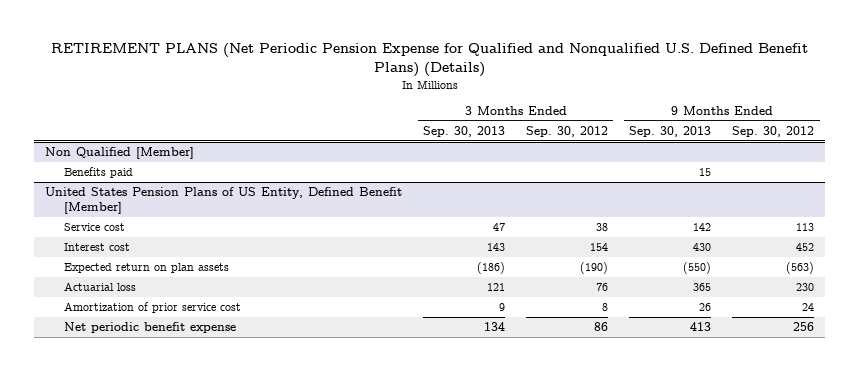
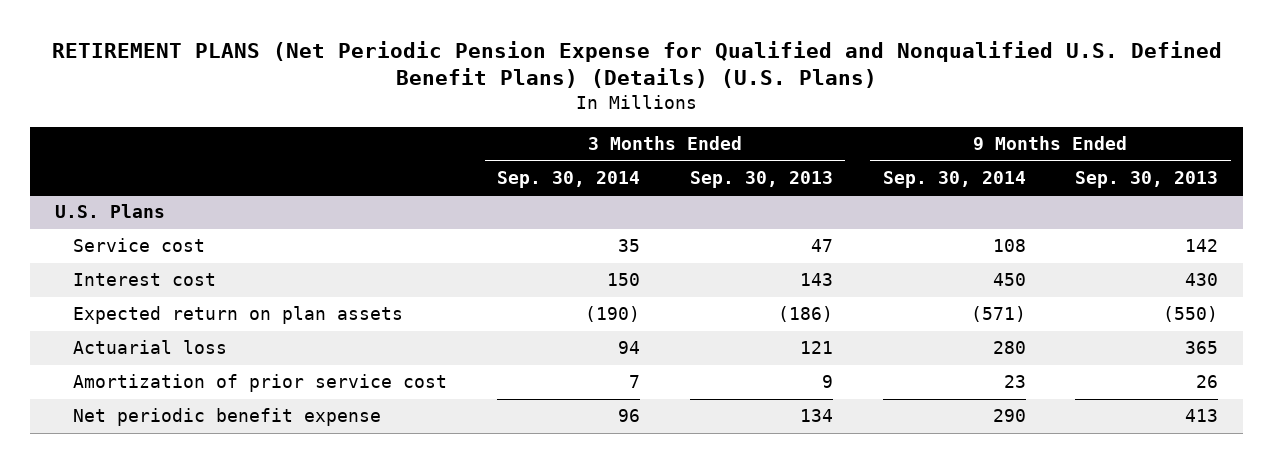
[50,43,808,78] RETIREMENT PLANS (Net Periodic Pension Expense for Qualified and Nonqualified U.S. Defined Benefit Plans) (Details) -> [51,40,1222,89] RETIREMENT PLANS (Net Periodic Pension Expense for Qualified and Nonqualified U.S. Defined Benefit Plans) (Details) (U.S. Plans)
[526,126,609,138] Sep. 30, 2012 -> none
[732,126,815,138] Sep. 30, 2012 -> none
none -> [497,170,641,188] Sep. 30, 2014
none -> [882,170,1026,188] Sep. 30, 2014
[44,147,194,160] Non Qualified [Member] -> none
[63,167,133,179] Benefits paid -> none
[44,187,402,215] United States Pension Plans of US Entity, Defined Benefit [Member] -> none
none -> [55,204,166,219] U.S. Plans

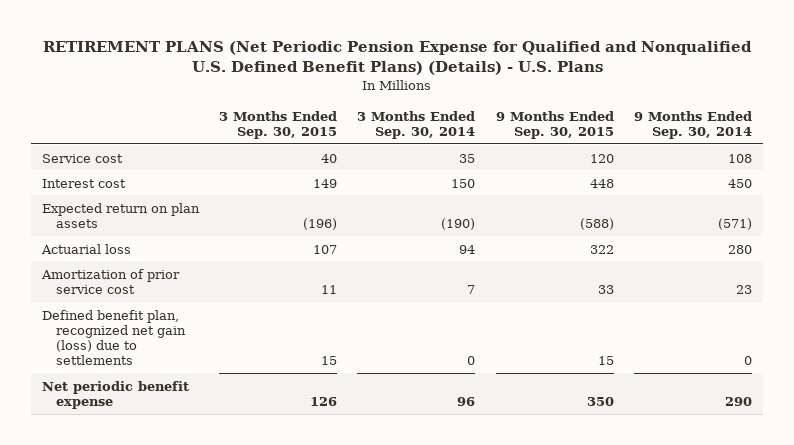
[51,40,1222,89] RETIREMENT PLANS (Net Periodic Pension Expense for Qualified and Nonqualified U.S. Defined Benefit Plans) (Details) (U.S. Plans) -> [42,40,752,76] RETIREMENT PLANS (Net Periodic Pension Expense for Qualified and Nonqualified U.S. Defined Benefit Plans) (Details) - U.S. Plans
[689,170,833,188] Sep. 30, 2013 -> none
[1075,170,1219,188] Sep. 30, 2013 -> none
none -> [218,110,337,139] 3 Months Ended Sep. 30, 2015
none -> [495,110,614,139] 9 Months Ended Sep. 30, 2015
[55,204,166,219] U.S. Plans -> none
none -> [41,309,186,366] Defined benefit plan, recognized net gain (loss) due to settlements

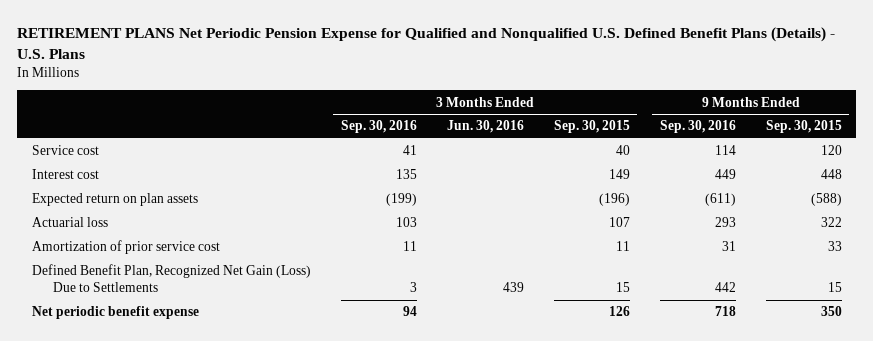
[42,40,752,76] RETIREMENT PLANS (Net Periodic Pension Expense for Qualified and Nonqualified U.S. Defined Benefit Plans) (Details) - U.S. Plans -> [16,26,835,59] RETIREMENT PLANS Net Periodic Pension Expense for Qualified and Nonqualified U.S. Defined Benefit Plans (Details) - U.S. Plans
[357,110,476,139] 3 Months Ended Sep. 30, 2014 -> none
[634,110,753,139] 9 Months Ended Sep. 30, 2014 -> none
none -> [340,120,417,134] Sep. 30, 2016
none -> [446,120,524,134] Jun. 30, 2016
none -> [659,120,736,134] Sep. 30, 2016
[41,309,186,366] Defined benefit plan, recognized net gain (loss) due to settlements -> [31,264,311,293] Defined Benefit Plan, Recognized Net Gain (Loss) Due to Settlements

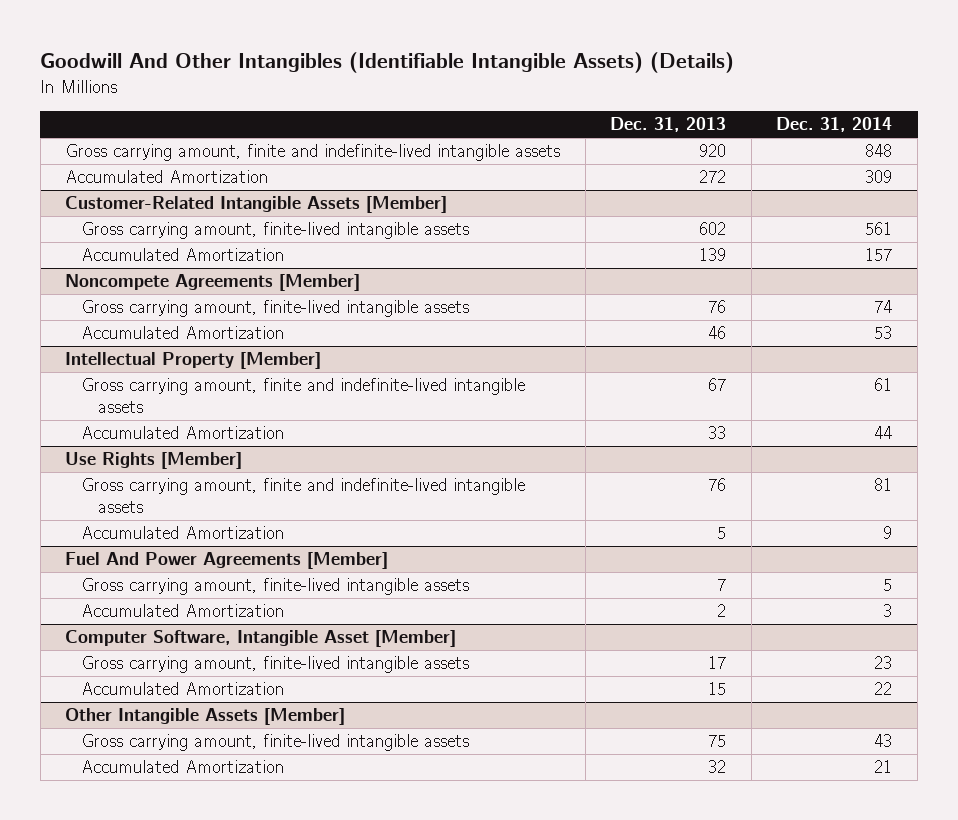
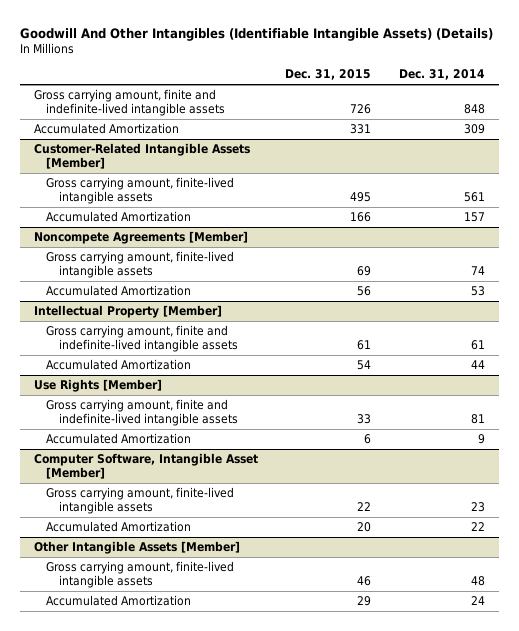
[610,117,727,133] Dec. 31, 2013 -> none
none -> [285,69,372,81] Dec. 31, 2015
[65,552,389,570] Fuel And Power Agreements [Member] -> none
[81,578,470,596] Gross carrying amount, finite-lived intangible assets -> none
[81,604,285,618] Accumulated Amortization -> none
[874,734,893,748] 43 -> [471,575,486,586] 48
[874,760,893,774] 21 -> [471,595,486,605] 24

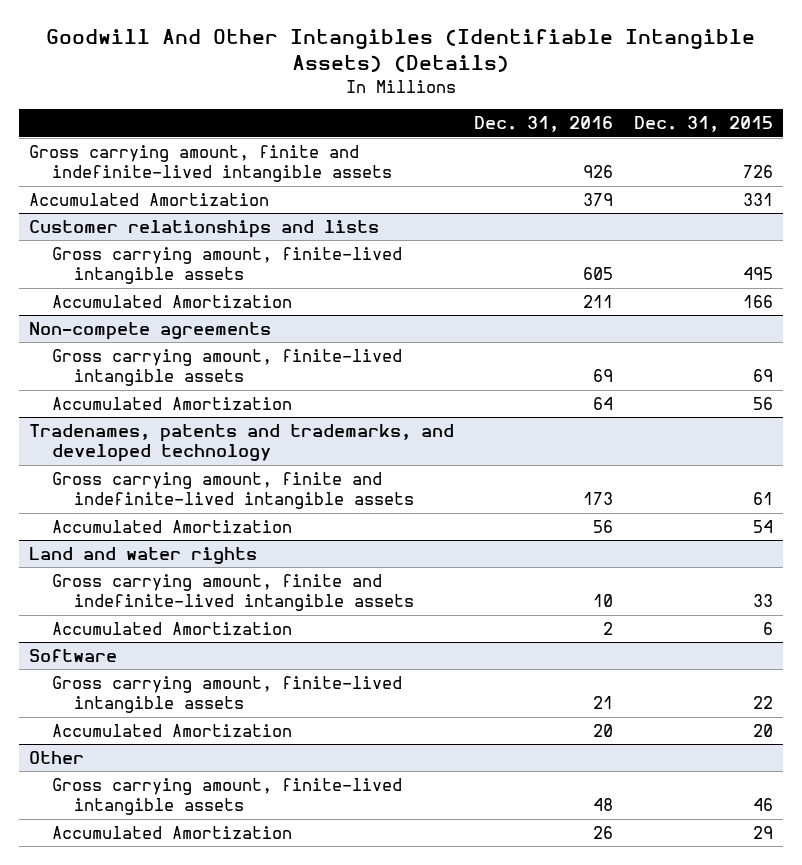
[399,69,486,81] Dec. 31, 2014 -> none
none -> [474,116,614,133] Dec. 31, 2016
[33,142,250,169] Customer-Related Intangible Assets [Member] -> [28,219,379,238] Customer relationships and lists
[33,230,248,244] Noncompete Agreements [Member] -> [28,321,271,340] Non-compete agreements
[33,304,222,318] Intellectual Property [Member] -> [28,423,454,463] Tradenames, patents and trademarks, and developed technology
[33,378,162,392] Use Rights [Member] -> [28,546,257,564] Land and water rights
[33,452,258,479] Computer Software, Intangible Asset [Member] -> [28,648,117,662] Software
[33,540,240,554] Other Intangible Assets [Member] -> [28,750,84,764] Other

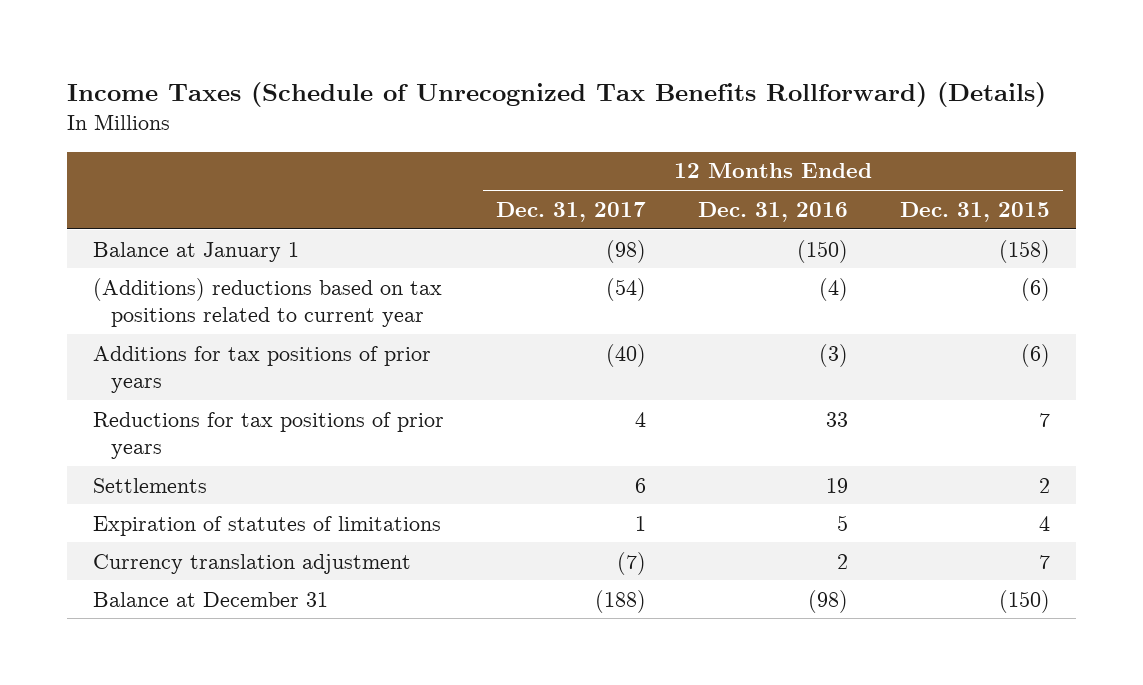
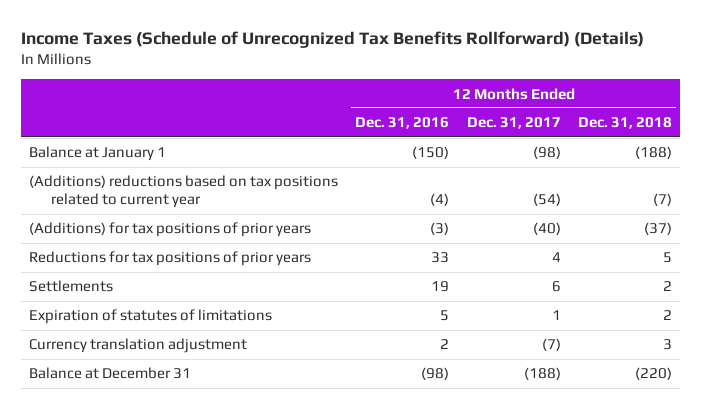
[899,201,1050,222] Dec. 31, 2015 -> none
none -> [577,117,672,130] Dec. 31, 2018
[93,345,432,393] Additions for tax positions of prior years -> [29,222,312,238] (Additions) for tax positions of prior years

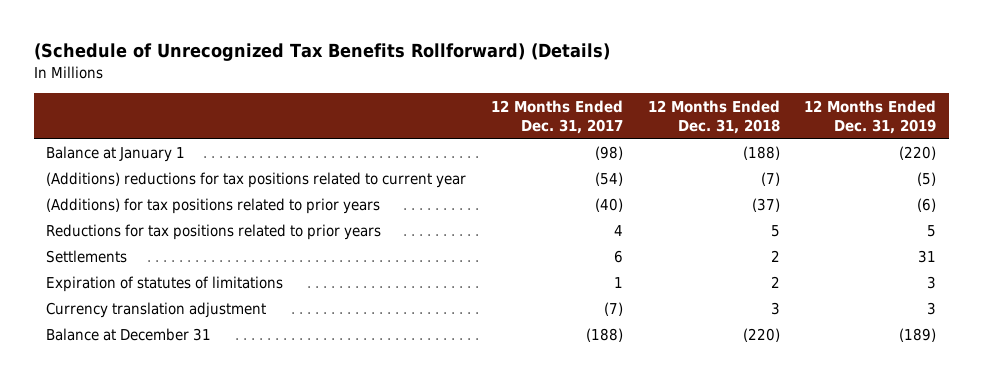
[20,31,644,49] Income Taxes (Schedule of Unrecognized Tax Benefits Rollforward) (Details) -> [33,43,610,62] (Schedule of Unrecognized Tax Benefits Rollforward) (Details)
[355,117,450,130] Dec. 31, 2016 -> none
none -> [804,99,937,134] 12 Months Ended Dec. 31, 2019
[29,175,339,209] (Additions) reductions based on tax positions related to current year -> [46,171,467,188] (Additions) reductions for tax positions related to current year
[29,222,312,238] (Additions) for tax positions of prior years -> [46,197,381,214] (Additions) for tax positions related to prior years
[29,251,312,267] Reductions for tax positions of prior years -> [46,223,382,240] Reductions for tax positions related to prior years

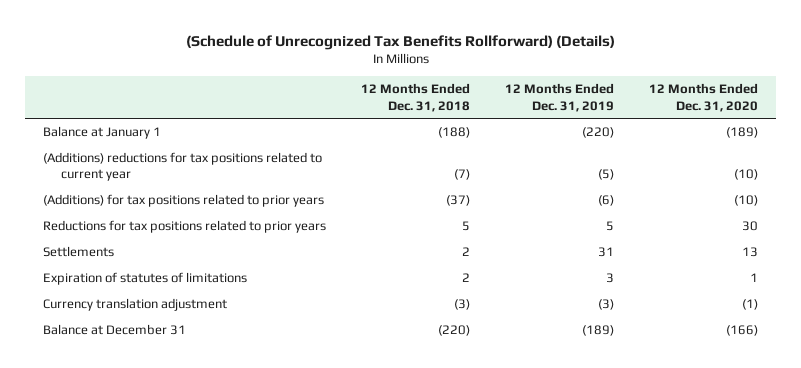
[490,99,623,134] 12 Months Ended Dec. 31, 2017 -> none
none -> [649,83,759,112] 12 Months Ended Dec. 31, 2020
[770,301,780,315] 3 -> [454,299,471,311] (3)
[927,301,937,315] 3 -> [598,299,615,311] (3)

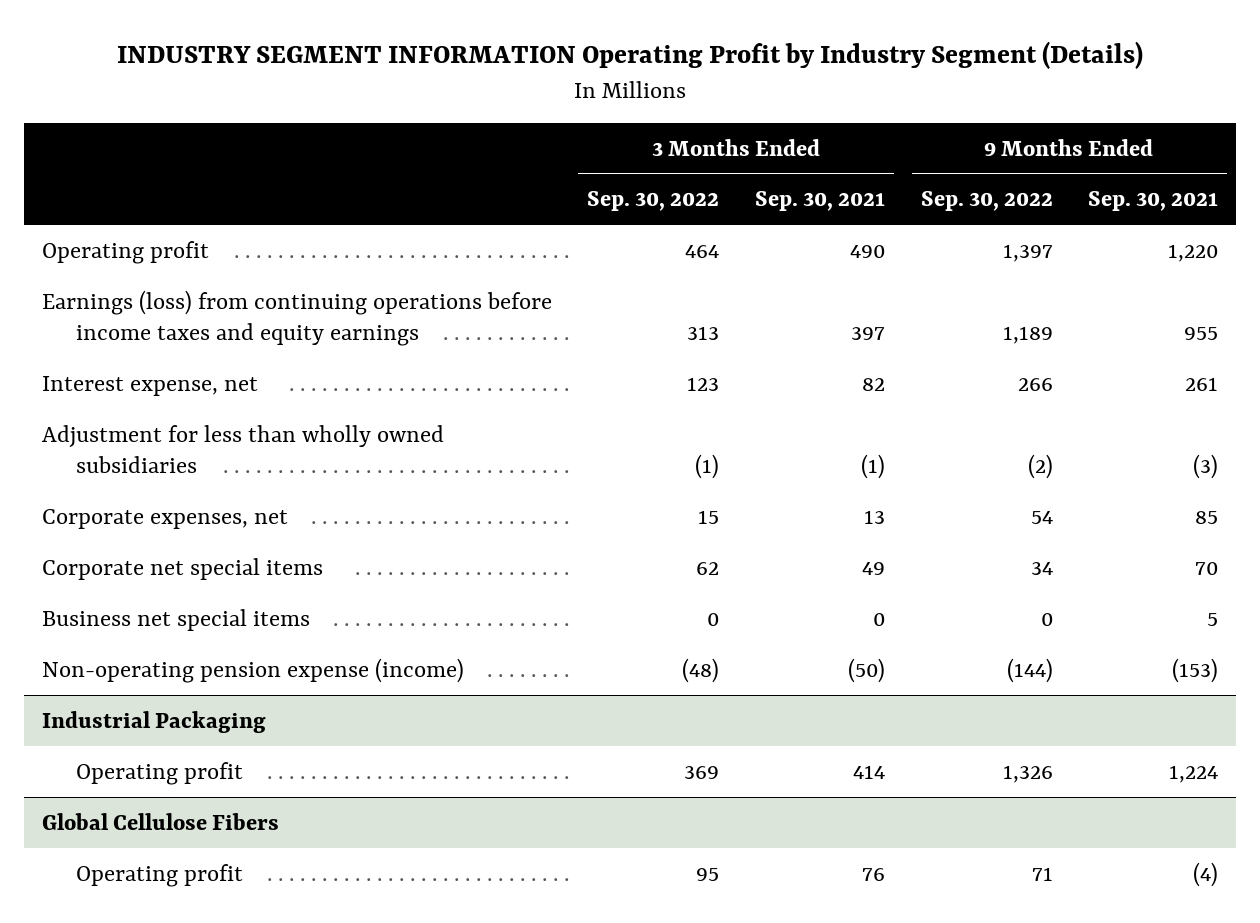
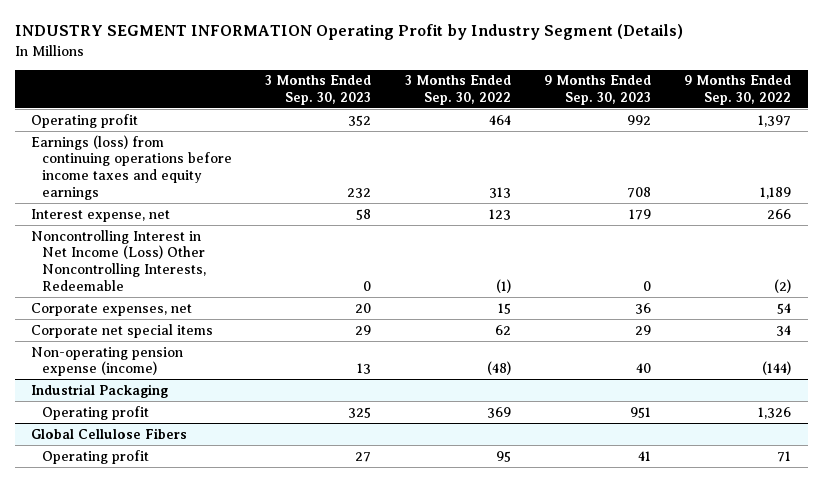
[754,191,885,212] Sep. 30, 2021 -> none
[1088,191,1219,212] Sep. 30, 2021 -> none
none -> [265,75,372,105] 3 Months Ended Sep. 30, 2023
none -> [543,75,651,105] 9 Months Ended Sep. 30, 2023
[41,424,444,473] Adjustment for less than wholly owned subsidiaries -> none
none -> [31,229,207,291] Noncontrolling Interest in Net Income (Loss) Other Noncontrolling Interests, Redeemable
[41,608,310,631] Business net special items -> none

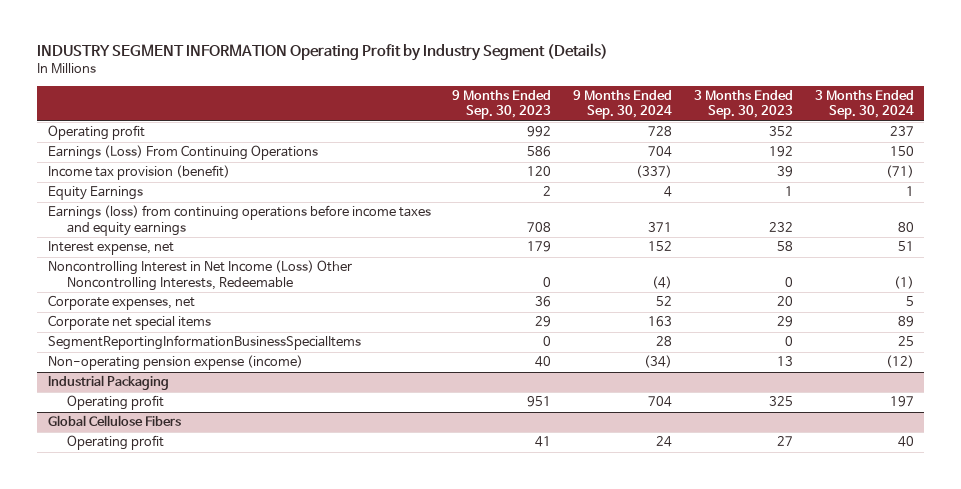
[404,75,511,105] 3 Months Ended Sep. 30, 2022 -> none
[684,75,792,105] 9 Months Ended Sep. 30, 2022 -> none
none -> [573,89,673,120] 9 Months Ended Sep. 30, 2024
none -> [814,89,914,120] 3 Months Ended Sep. 30, 2024
none -> [47,145,318,161] Earnings (Loss) From Continuing Operations
none -> [47,165,230,181] Income tax provision (benefit)
none -> [47,186,143,201] Equity Earnings
none -> [47,335,361,351] SegmentReportingInformationBusinessSpecialItems

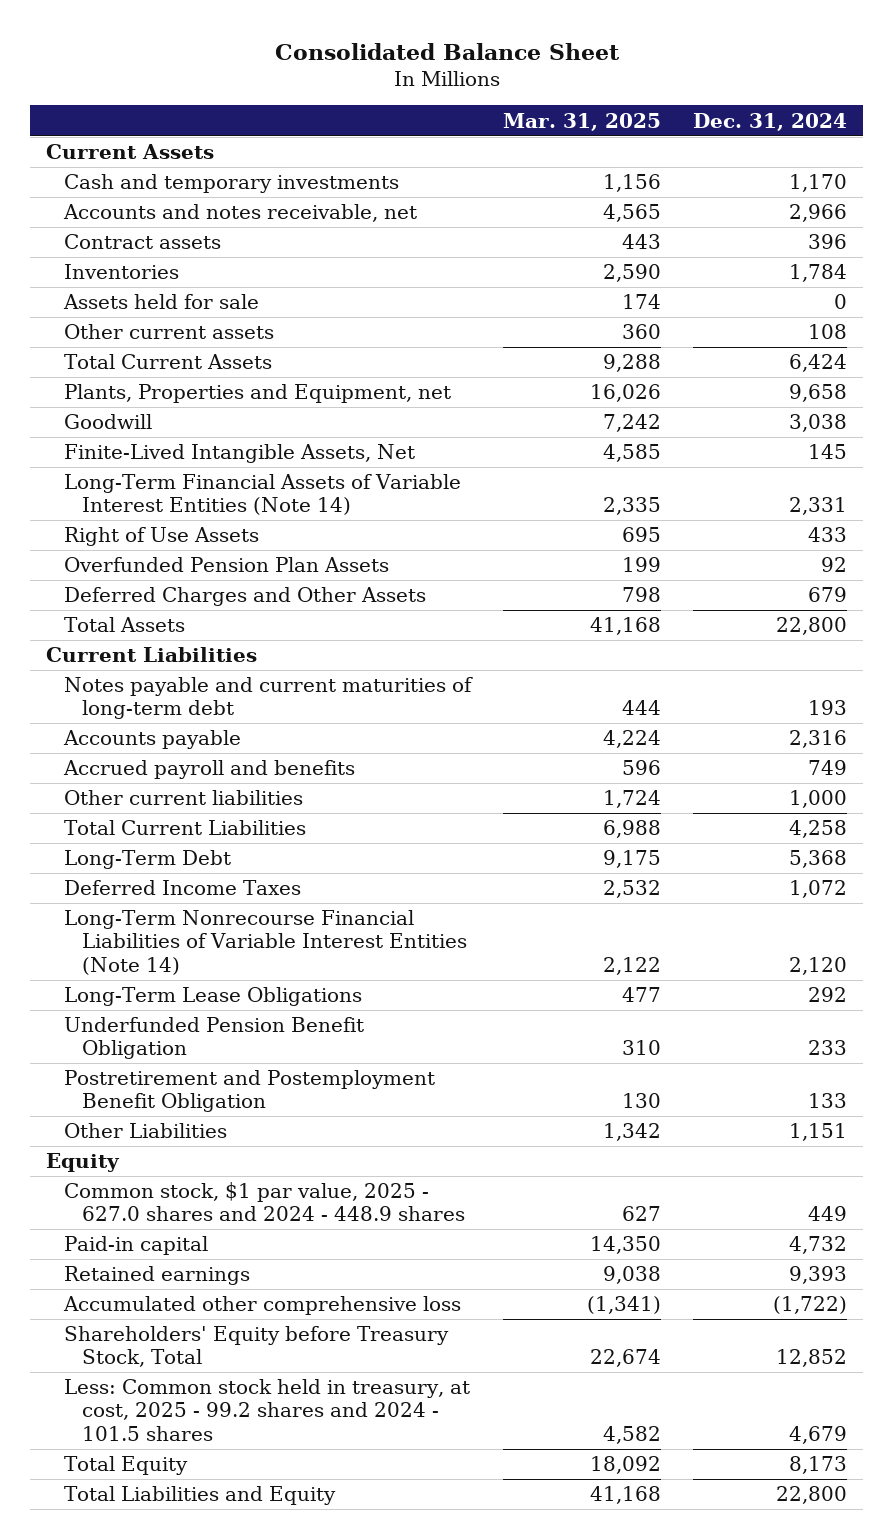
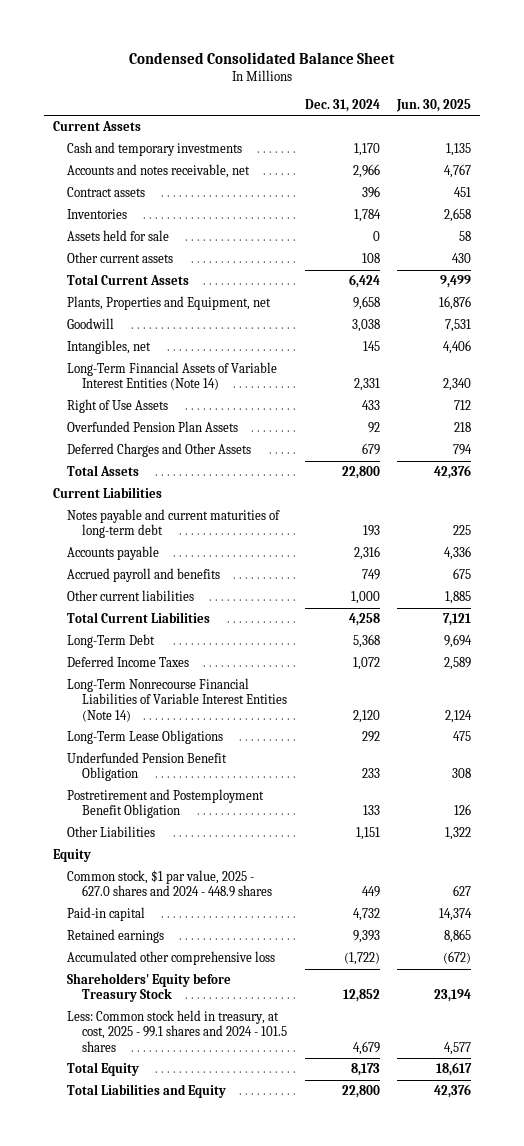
[274,43,620,61] Consolidated Balance Sheet -> [128,51,395,64] Condensed Consolidated Balance Sheet
[503,112,662,131] Mar. 31, 2025 -> none
none -> [396,98,472,112] Jun. 30, 2025
[64,444,416,464] Finite-Lived Intangible Assets, Net -> [67,340,152,355] Intangibles, net
[64,1326,450,1368] Shareholders' Equity before Treasury Stock, Total -> [67,973,232,1003] Shareholders' Equity before Treasury Stock
[64,1379,471,1441] Less: Common stock held in treasury, at cost, 2025 - 99.2 shares and 2024 - 101.5 shares -> [67,1010,288,1052] Less: Common stock held in treasury, at cost, 2025 - 99.1 shares and 2024 - 101.5 shares

